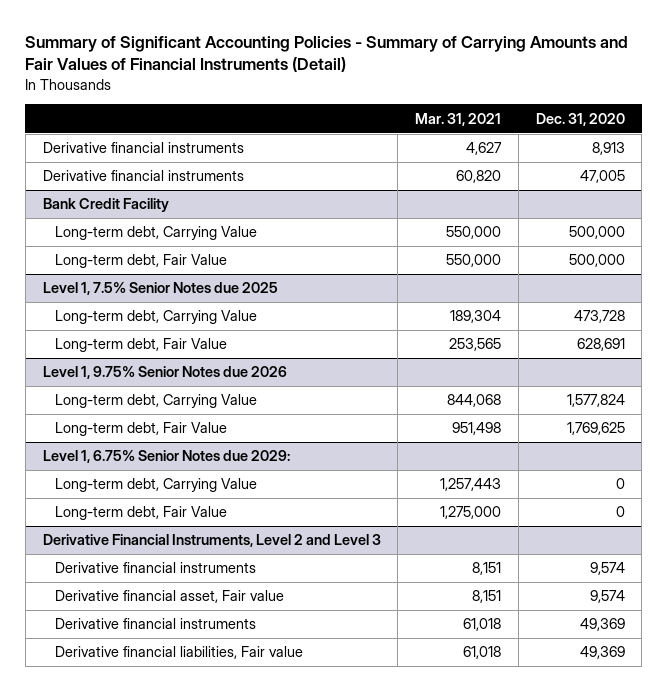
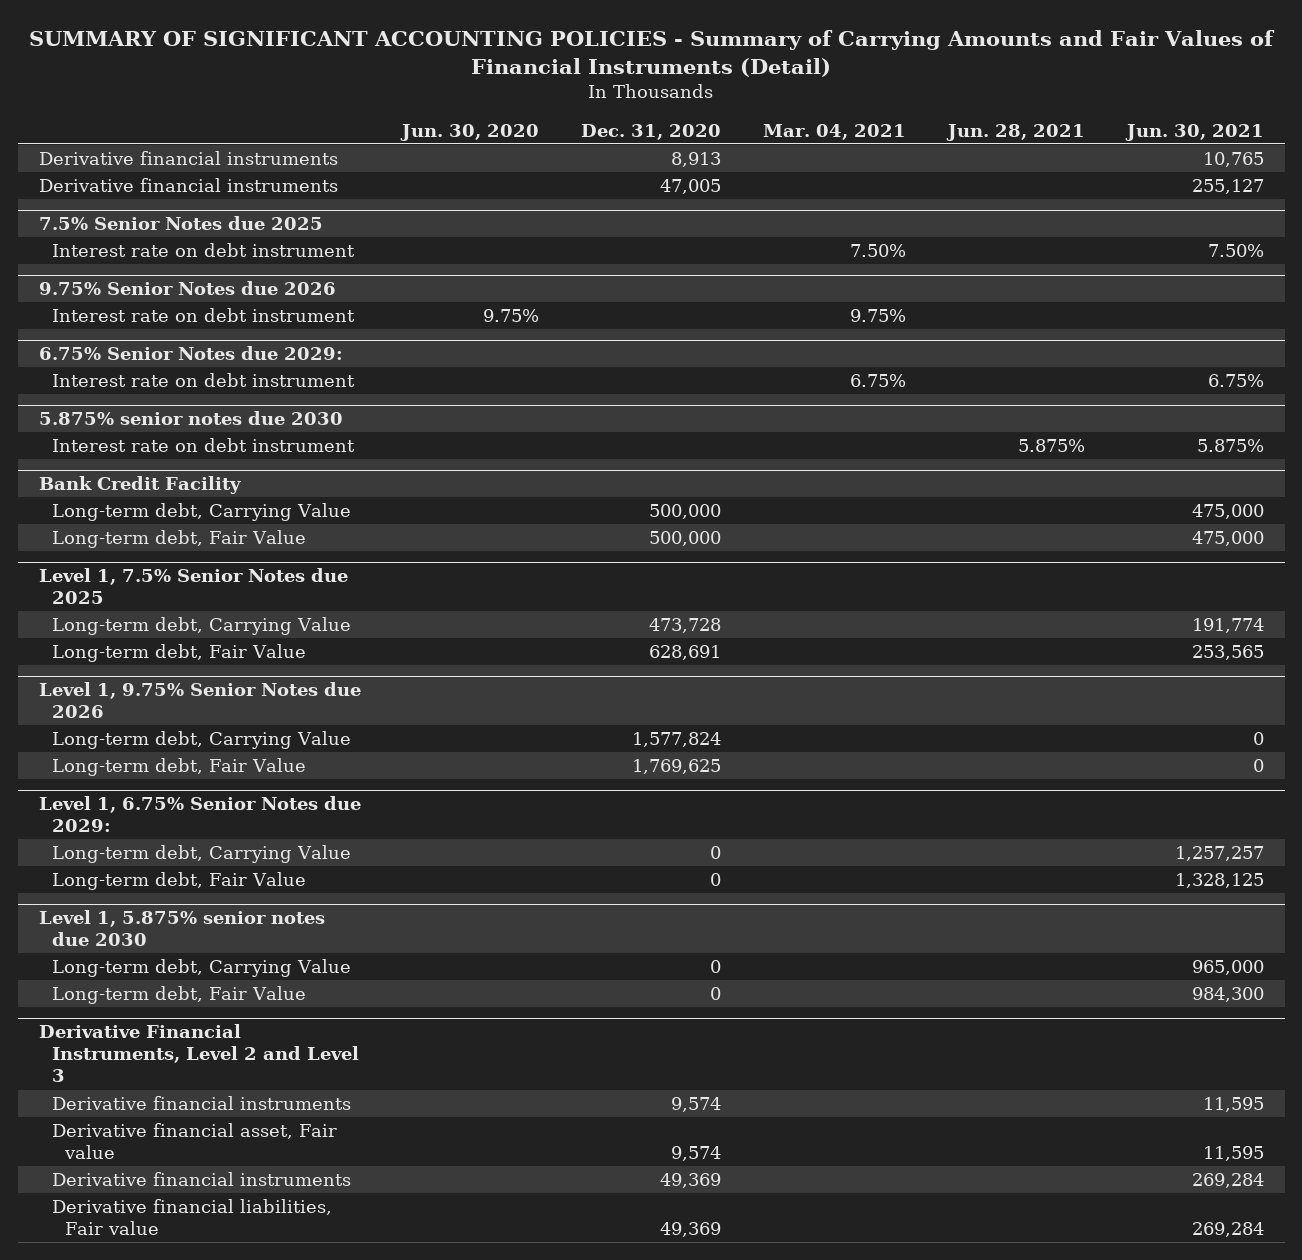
[25,35,629,73] Summary of Significant Accounting Policies - Summary of Carrying Amounts and Fair Values of Financial Instruments (Detail) -> [29,29,1276,77] SUMMARY OF SIGNIFICANT ACCOUNTING POLICIES - Summary of Carrying Amounts and Fair Values of Financial Instruments (Detail)
[415,112,502,126] Mar. 31, 2021 -> none
none -> [400,123,540,141] Jun. 30, 2020
none -> [763,123,907,140] Mar. 04, 2021
none -> [945,123,1085,141] Jun. 28, 2021
none -> [1124,123,1264,141] Jun. 30, 2021
none -> [38,216,323,231] 7.5% Senior Notes due 2025
none -> [51,243,355,258] Interest rate on debt instrument
none -> [38,281,336,296] 9.75% Senior Notes due 2026
none -> [51,308,355,323] Interest rate on debt instrument
none -> [38,346,343,361] 6.75% Senior Notes due 2029:
none -> [51,373,355,388] Interest rate on debt instrument
none -> [38,411,343,426] 5.875% senior notes due 2030
none -> [51,438,355,453] Interest rate on debt instrument
none -> [38,910,325,947] Level 1, 5.875% senior notes due 2030
none -> [51,959,351,978] Long-term debt, Carrying Value
none -> [51,986,306,1005] Long-term debt, Fair Value

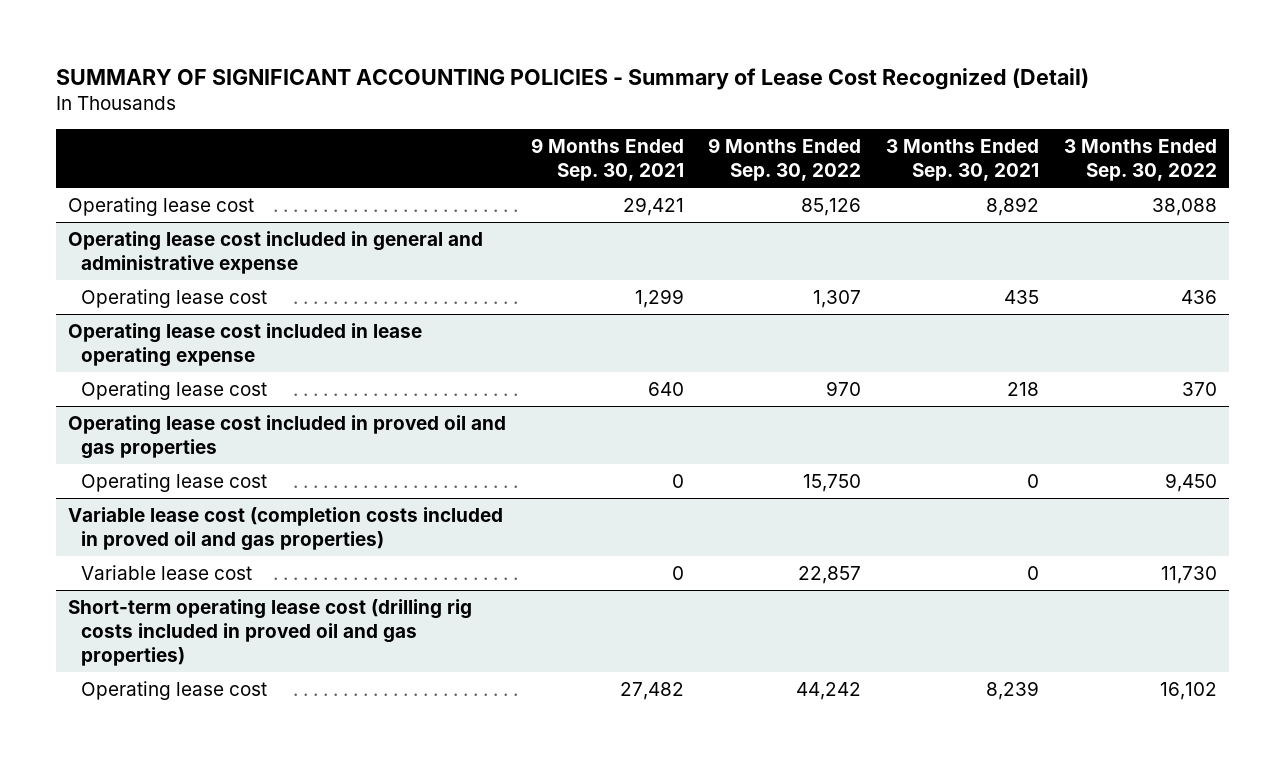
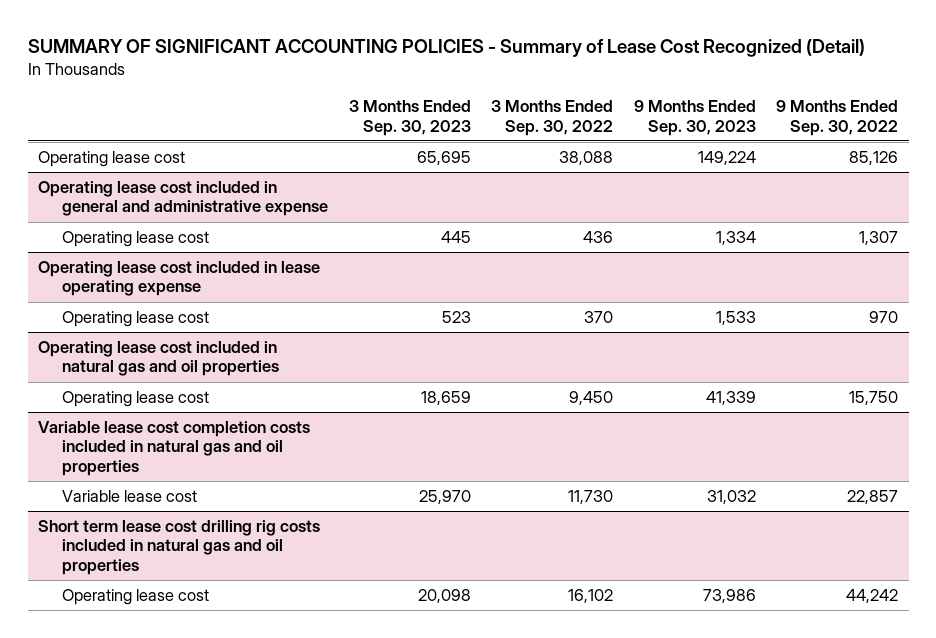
[530,138,684,182] 9 Months Ended Sep. 30, 2021 -> none
[886,139,1040,182] 3 Months Ended Sep. 30, 2021 -> none
none -> [348,100,471,136] 3 Months Ended Sep. 30, 2023
none -> [633,100,756,136] 9 Months Ended Sep. 30, 2023
[68,414,507,459] Operating lease cost included in proved oil and gas properties -> [37,341,280,377] Operating lease cost included in natural gas and oil properties
[68,506,504,551] Variable lease cost (completion costs included in proved oil and gas properties) -> [37,421,310,476] Variable lease cost completion costs included in natural gas and oil properties
[68,598,473,666] Short-term operating lease cost (drilling rig costs included in proved oil and gas properties) -> [37,520,320,575] Short term lease cost drilling rig costs included in natural gas and oil properties

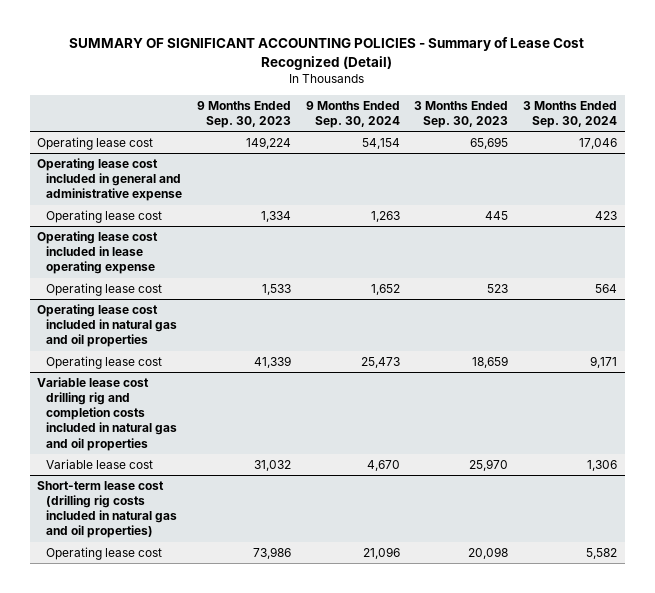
[491,100,614,136] 3 Months Ended Sep. 30, 2022 -> none
[776,100,899,136] 9 Months Ended Sep. 30, 2022 -> none
none -> [305,100,400,128] 9 Months Ended Sep. 30, 2024
none -> [523,100,618,128] 3 Months Ended Sep. 30, 2024
[37,421,310,476] Variable lease cost completion costs included in natural gas and oil properties -> [37,377,177,451] Variable lease cost drilling rig and completion costs included in natural gas and oil properties
[37,520,320,575] Short term lease cost drilling rig costs included in natural gas and oil properties -> [37,481,177,539] Short-term lease cost (drilling rig costs included in natural gas and oil properties)

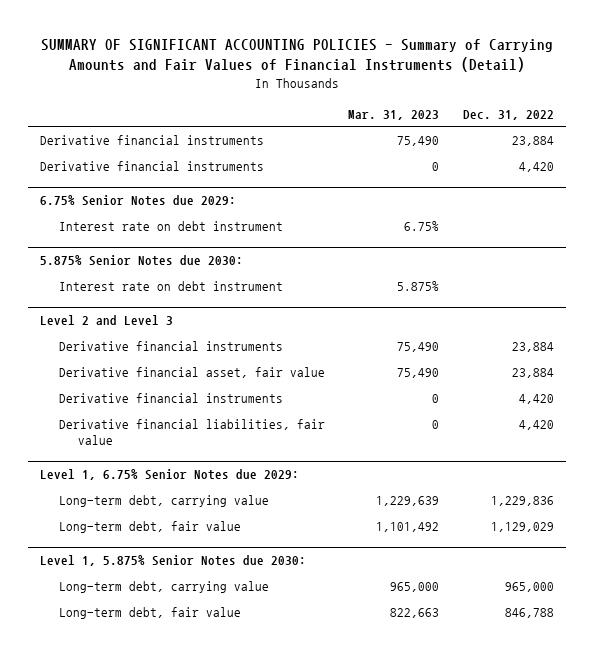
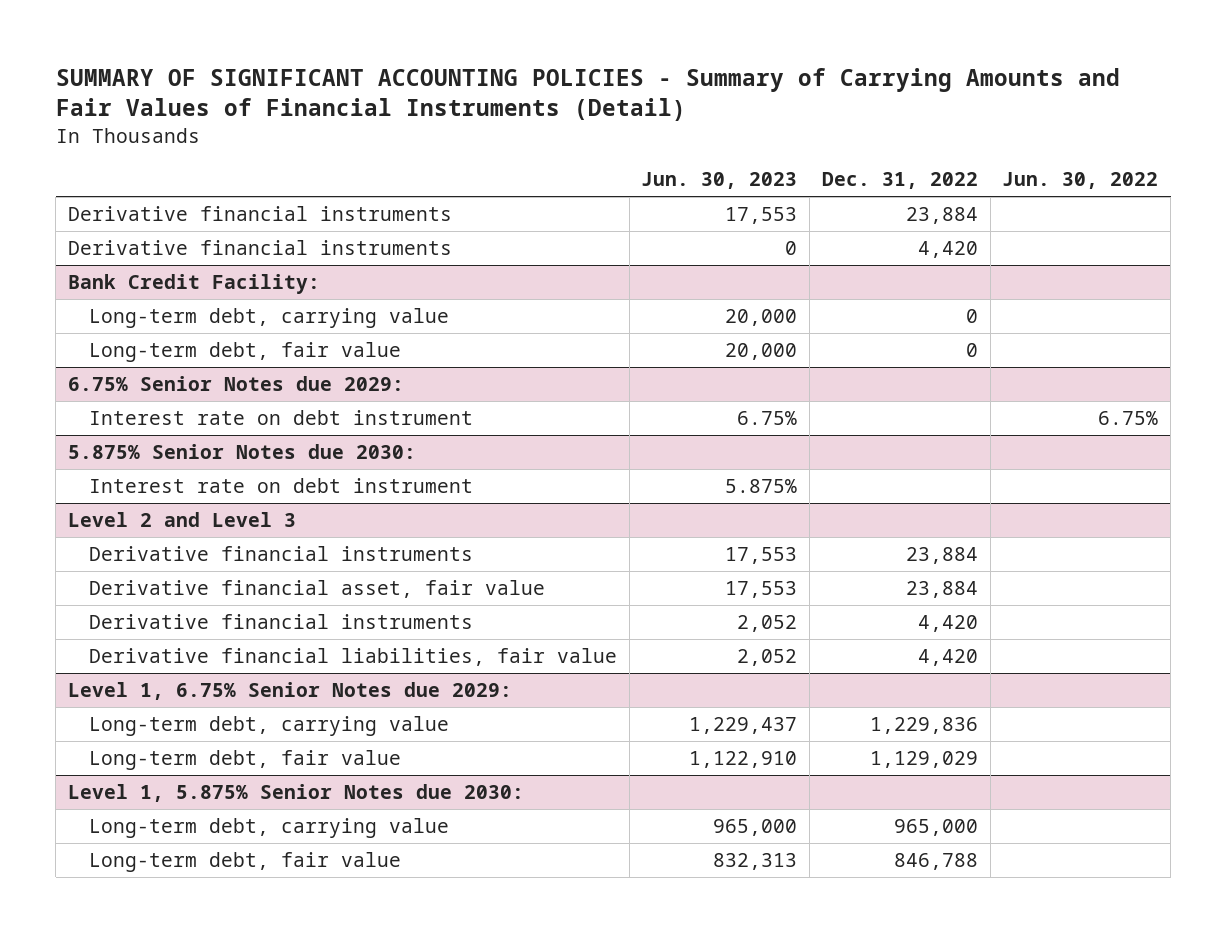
[348,109,440,120] Mar. 31, 2023 -> none
none -> [641,172,798,190] Jun. 30, 2023
none -> [1002,172,1159,190] Jun. 30, 2022
none -> [68,274,321,295] Bank Credit Facility:
none -> [88,308,449,329] Long-term debt, carrying value
none -> [88,342,401,363] Long-term debt, fair value

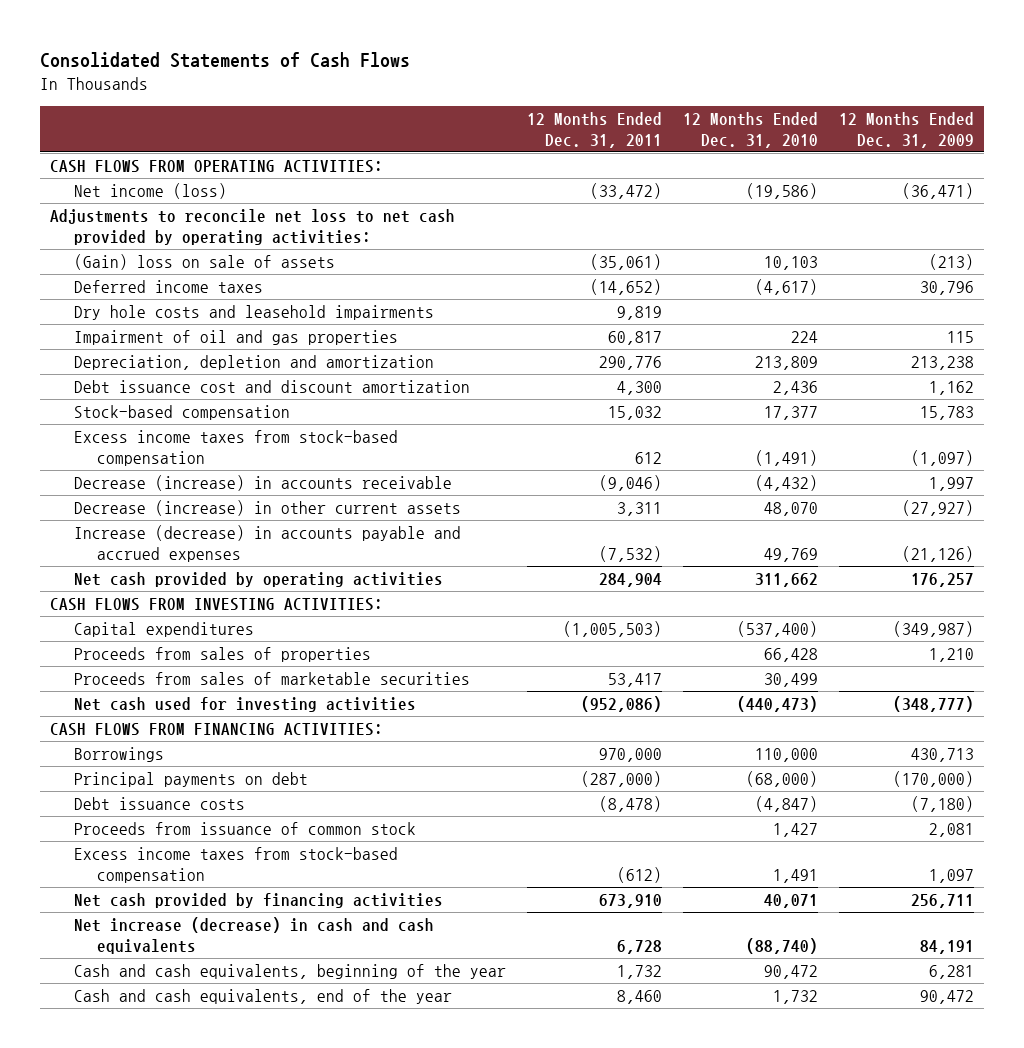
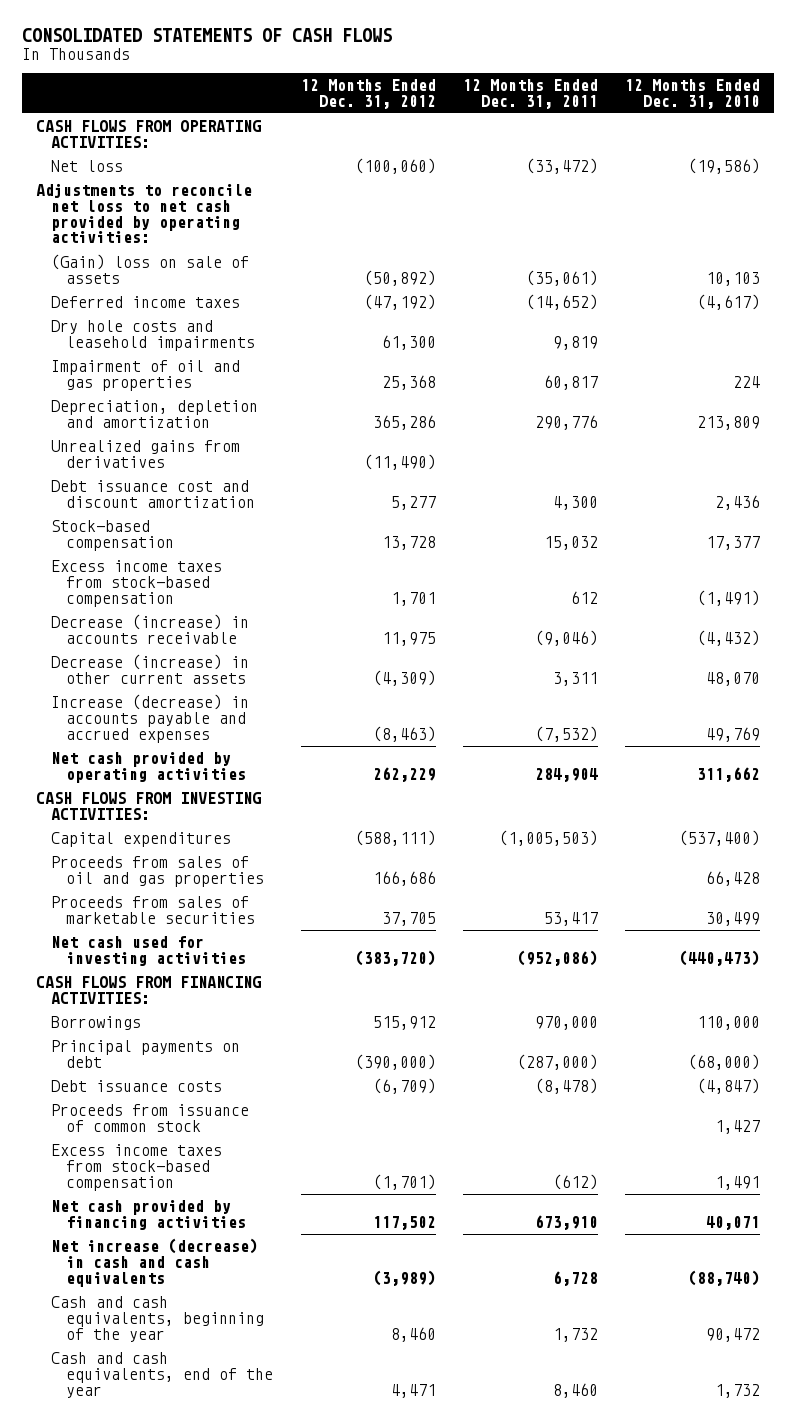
[39,52,410,69] Consolidated Statements of Cash Flows -> [22,28,393,43] CONSOLIDATED STATEMENTS OF CASH FLOWS
[838,111,974,148] 12 Months Ended Dec. 31, 2009 -> none
none -> [300,78,436,109] 12 Months Ended Dec. 31, 2012
[73,183,227,200] Net income (loss) -> [51,160,124,173] Net loss
none -> [51,440,241,468] Unrealized gains from derivatives
[73,647,371,663] Proceeds from sales of properties -> [51,856,265,887] Proceeds from sales of oil and gas properties

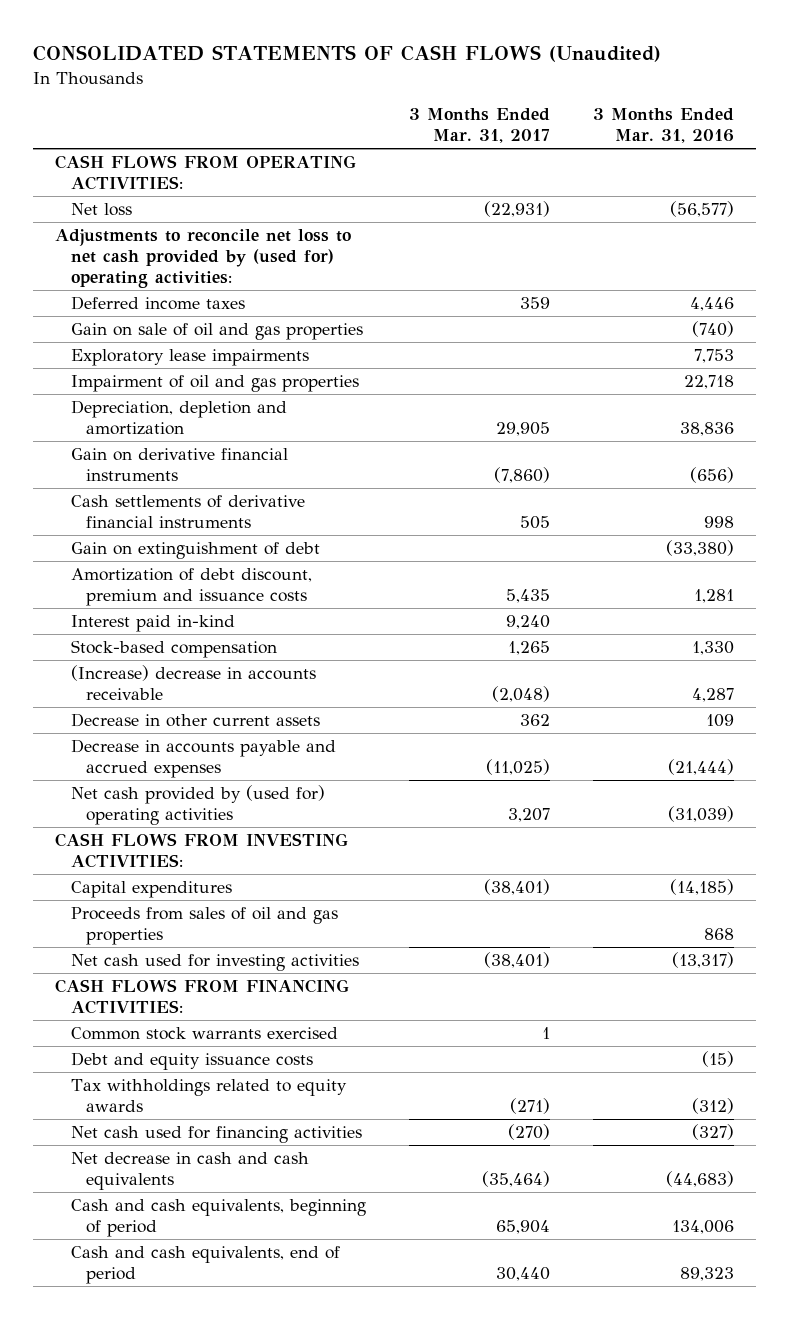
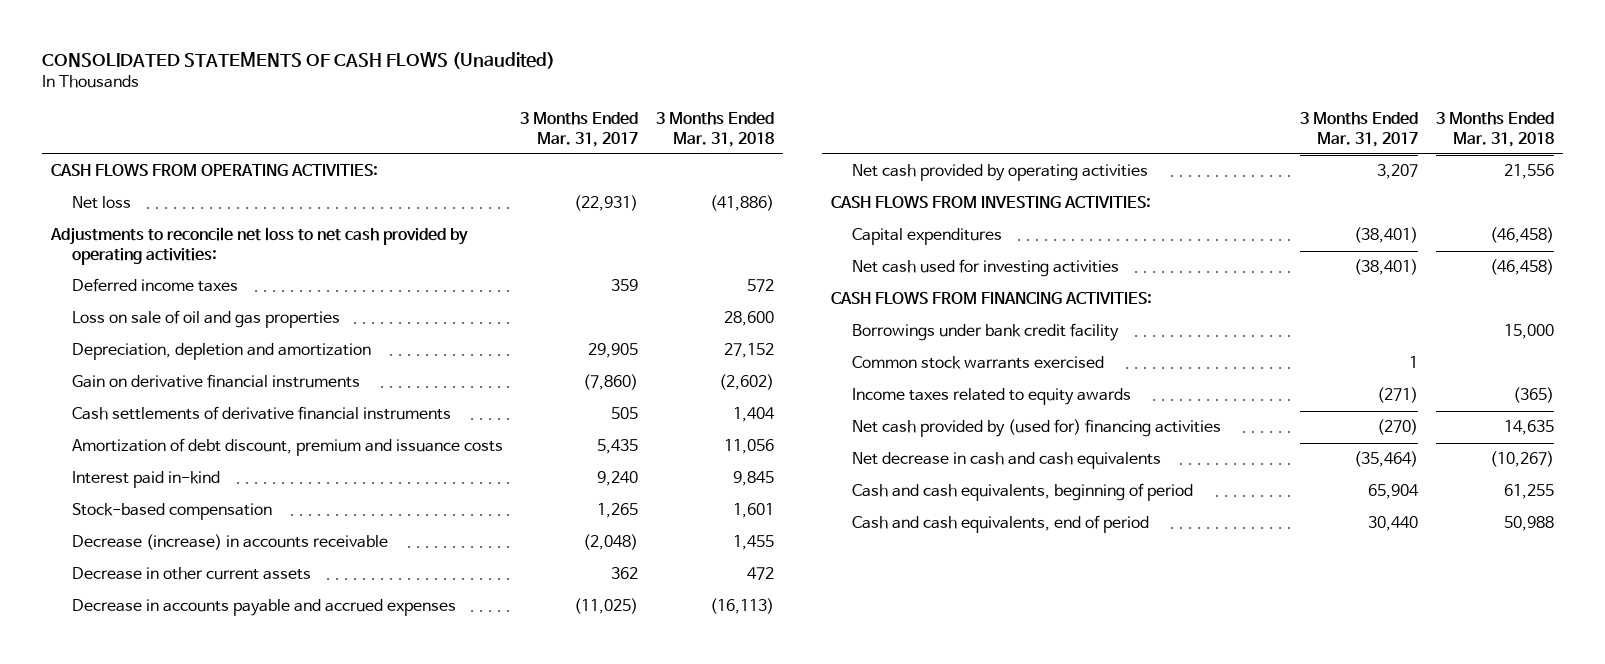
[593,108,735,144] 3 Months Ended Mar. 31, 2016 -> none
none -> [656,112,775,147] 3 Months Ended Mar. 31, 2018
[54,228,351,288] Adjustments to reconcile net loss to net cash provided by (used for) operating activities: -> [49,227,468,265] Adjustments to reconcile net loss to net cash provided by operating activities:
[70,348,309,366] Exploratory lease impairments -> none
[70,374,359,392] Impairment of oil and gas properties -> none
[70,322,363,340] Gain on sale of oil and gas properties -> [71,310,340,329] Loss on sale of oil and gas properties
[70,541,320,559] Gain on extinguishment of debt -> none
[70,664,316,700] (Increase) decrease in accounts receivable -> [71,534,388,551] Decrease (increase) in accounts receivable
[70,784,325,825] Net cash provided by (used for) operating activities -> [851,164,1148,182] Net cash provided by operating activities
[70,906,338,945] Proceeds from sales of oil and gas properties -> none
none -> [851,323,1119,342] Borrowings under bank credit facility
[70,1051,313,1070] Debt and equity issuance costs -> none
[70,1078,347,1112] Tax withholdings related to equity awards -> [851,388,1131,406] Income taxes related to equity awards
[70,1125,362,1143] Net cash used for financing activities -> [851,419,1221,438] Net cash provided by (used for) financing activities

